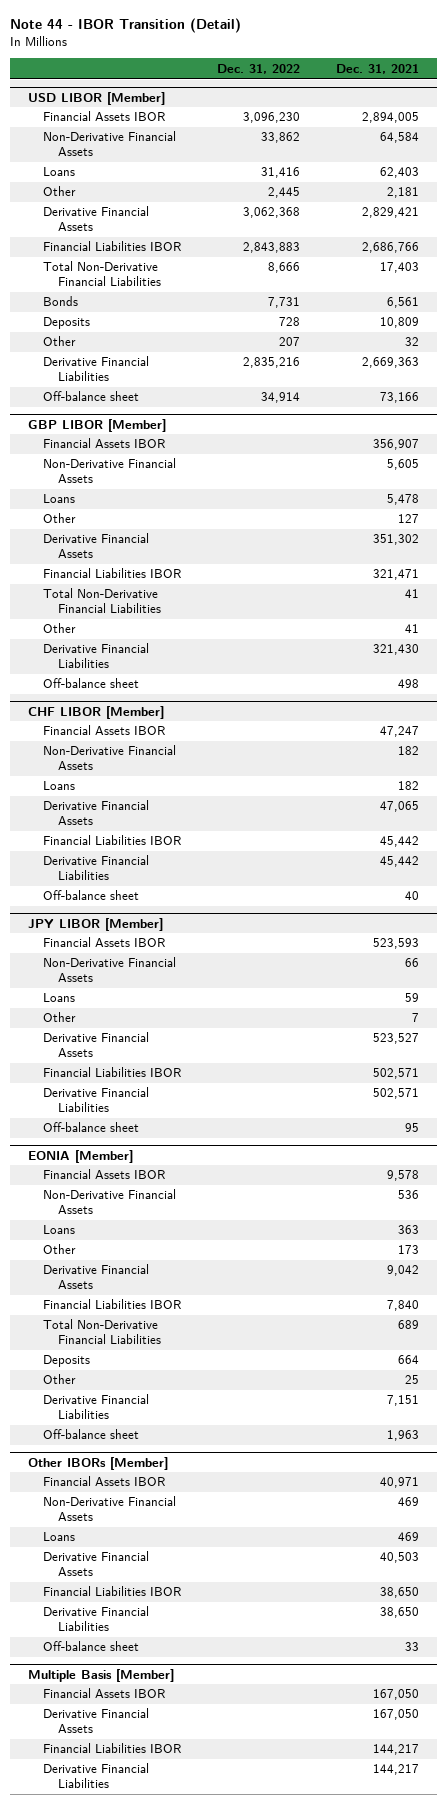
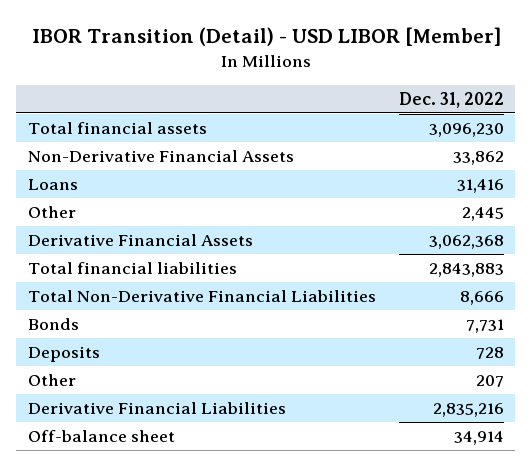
[10,18,242,34] Note 44 - IBOR Transition (Detail) -> [31,27,501,47] IBOR Transition (Detail) - USD LIBOR [Member]
[335,63,419,74] Dec. 31, 2021 -> none
[28,91,166,105] USD LIBOR [Member] -> none
[42,111,166,122] Financial Assets IBOR -> [27,121,207,134] Total financial assets
[42,241,182,252] Financial Liabilities IBOR -> [27,261,237,274] Total financial liabilities
[28,418,167,432] GBP LIBOR [Member] -> none
[42,438,166,449] Financial Assets IBOR -> none
[42,458,176,483] Non-Derivative Financial Assets -> none
[42,494,75,504] Loans -> none
[42,513,76,524] Other -> none
[42,533,149,558] Derivative Financial Assets -> none
[42,568,182,579] Financial Liabilities IBOR -> none
[42,588,161,613] Total Non-Derivative Financial Liabilities -> none
[42,623,76,634] Other -> none
[42,643,149,668] Derivative Financial Liabilities -> none
[42,678,139,689] Off-balance sheet -> none
[28,705,165,719] CHF LIBOR [Member] -> none
[42,725,166,736] Financial Assets IBOR -> none
[42,745,176,770] Non-Derivative Financial Assets -> none
[42,781,75,791] Loans -> none
[42,800,149,825] Derivative Financial Assets -> none
[42,835,182,846] Financial Liabilities IBOR -> none
[42,855,149,880] Derivative Financial Liabilities -> none
[42,890,139,901] Off-balance sheet -> none
[28,917,164,931] JPY LIBOR [Member] -> none
[42,937,166,948] Financial Assets IBOR -> none
[42,957,176,982] Non-Derivative Financial Assets -> none
[42,993,75,1003] Loans -> none
[42,1012,76,1023] Other -> none
[42,1032,149,1057] Derivative Financial Assets -> none
[42,1067,182,1078] Financial Liabilities IBOR -> none
[42,1087,149,1112] Derivative Financial Liabilities -> none
[42,1122,139,1133] Off-balance sheet -> none
[28,1149,134,1163] EONIA [Member] -> none
[42,1169,166,1180] Financial Assets IBOR -> none
[42,1189,176,1214] Non-Derivative Financial Assets -> none
[42,1225,75,1235] Loans -> none
[42,1244,76,1255] Other -> none
[42,1264,149,1289] Derivative Financial Assets -> none
[42,1299,182,1310] Financial Liabilities IBOR -> none
[42,1319,161,1344] Total Non-Derivative Financial Liabilities -> none
[42,1355,90,1368] Deposits -> none
[42,1374,76,1385] Other -> none
[42,1394,149,1419] Derivative Financial Liabilities -> none
[42,1429,139,1440] Off-balance sheet -> none
[28,1456,169,1470] Other IBORs [Member] -> none
[42,1476,166,1487] Financial Assets IBOR -> none
[42,1496,176,1521] Non-Derivative Financial Assets -> none
[42,1532,75,1542] Loans -> none
[42,1551,149,1576] Derivative Financial Assets -> none
[42,1586,182,1597] Financial Liabilities IBOR -> none
[42,1606,149,1631] Derivative Financial Liabilities -> none
[42,1641,139,1652] Off-balance sheet -> none
[28,1668,175,1682] Multiple Basis [Member] -> none
[42,1688,166,1699] Financial Assets IBOR -> none
[42,1708,149,1733] Derivative Financial Assets -> none
[42,1743,182,1754] Financial Liabilities IBOR -> none
[42,1763,149,1788] Derivative Financial Liabilities -> none

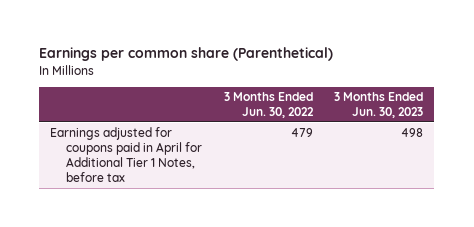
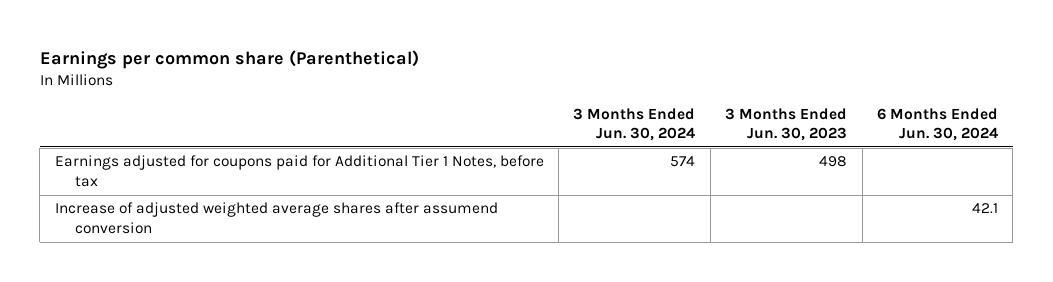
[223,92,314,119] 3 Months Ended Jun. 30, 2022 -> none
none -> [573,107,696,142] 3 Months Ended Jun. 30, 2024
none -> [877,107,999,142] 6 Months Ended Jun. 30, 2024
[50,127,202,183] Earnings adjusted for coupons paid in April for Additional Tier 1 Notes, before tax -> [54,155,544,187] Earnings adjusted for coupons paid for Additional Tier 1 Notes, before tax
none -> [54,202,498,234] Increase of adjusted weighted average shares after assumend conversion

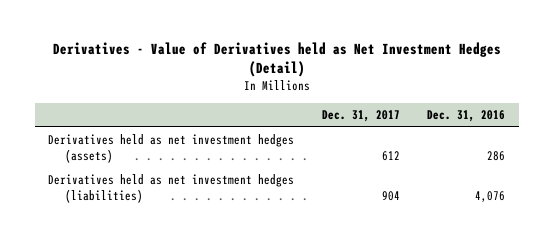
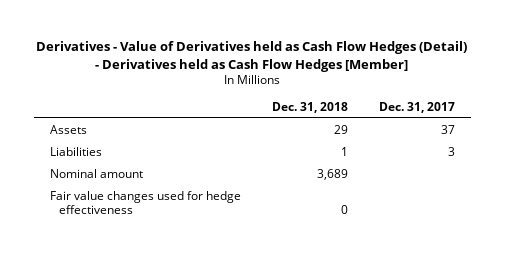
[52,41,501,78] Derivatives - Value of Derivatives held as Net Investment Hedges (Detail) -> [36,41,468,72] Derivatives - Value of Derivatives held as Cash Flow Hedges (Detail) - Derivatives held as Cash Flow Hedges [Member]
[427,110,506,123] Dec. 31, 2016 -> none
none -> [271,101,348,113] Dec. 31, 2018
[48,134,295,164] Derivatives held as net investment hedges (assets) -> none
[48,174,295,204] Derivatives held as net investment hedges (liabilities) -> none
none -> [49,125,87,135] Assets
none -> [49,147,102,157] Liabilities
none -> [49,169,143,179] Nominal amount
none -> [49,191,241,215] Fair value changes used for hedge effectiveness

